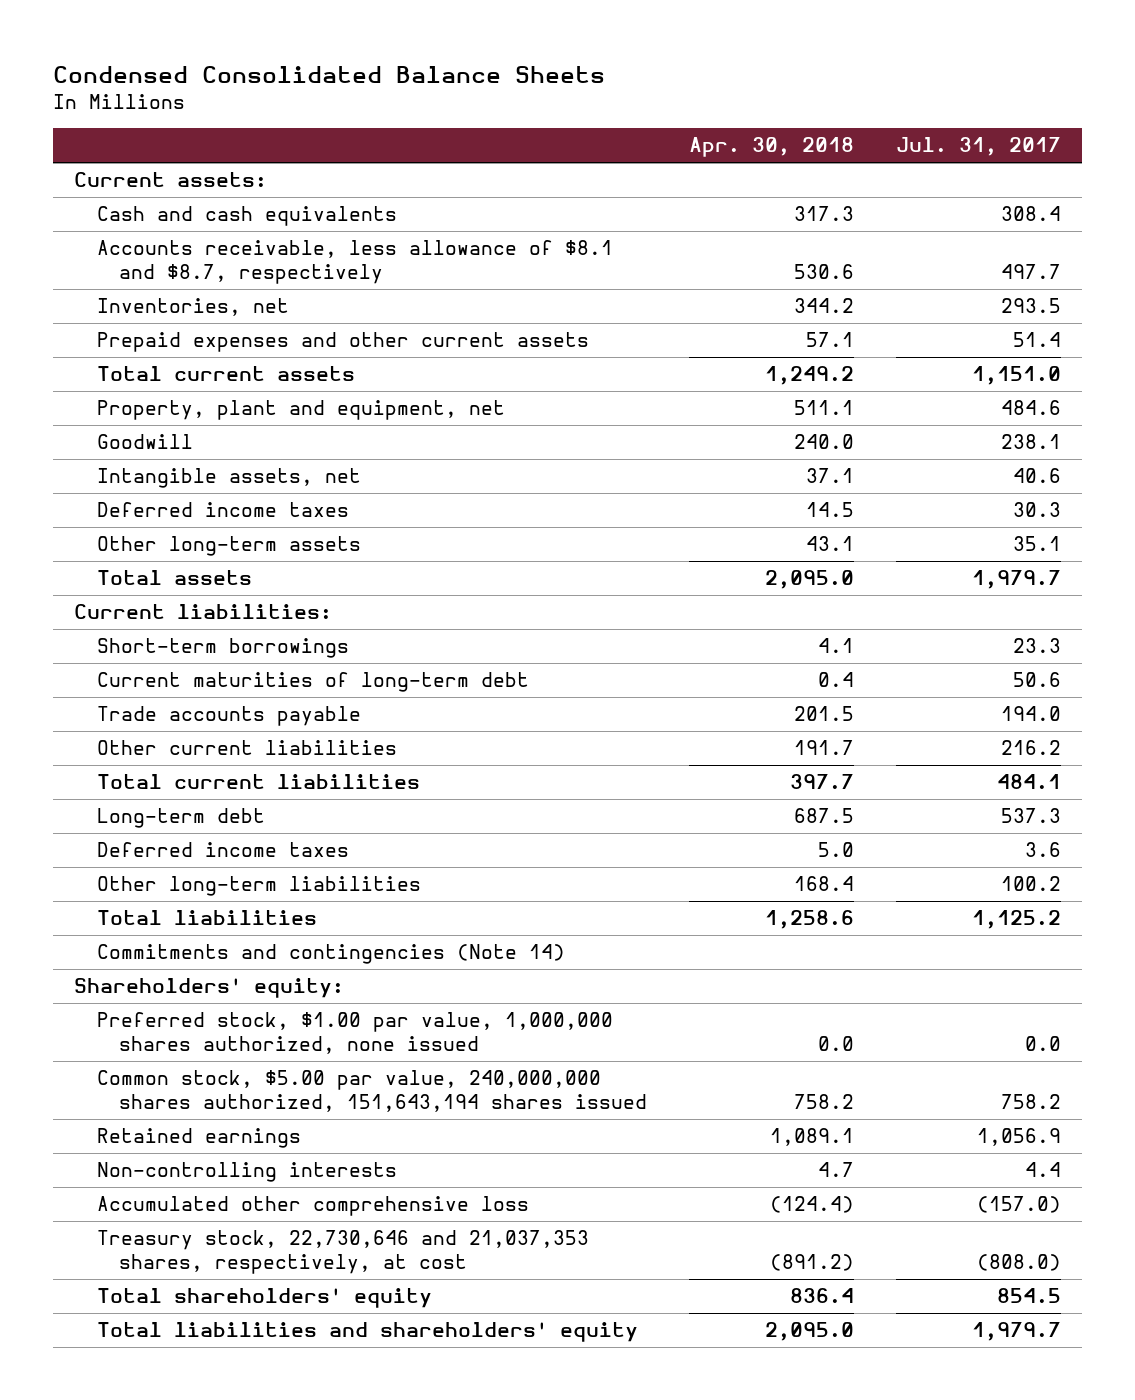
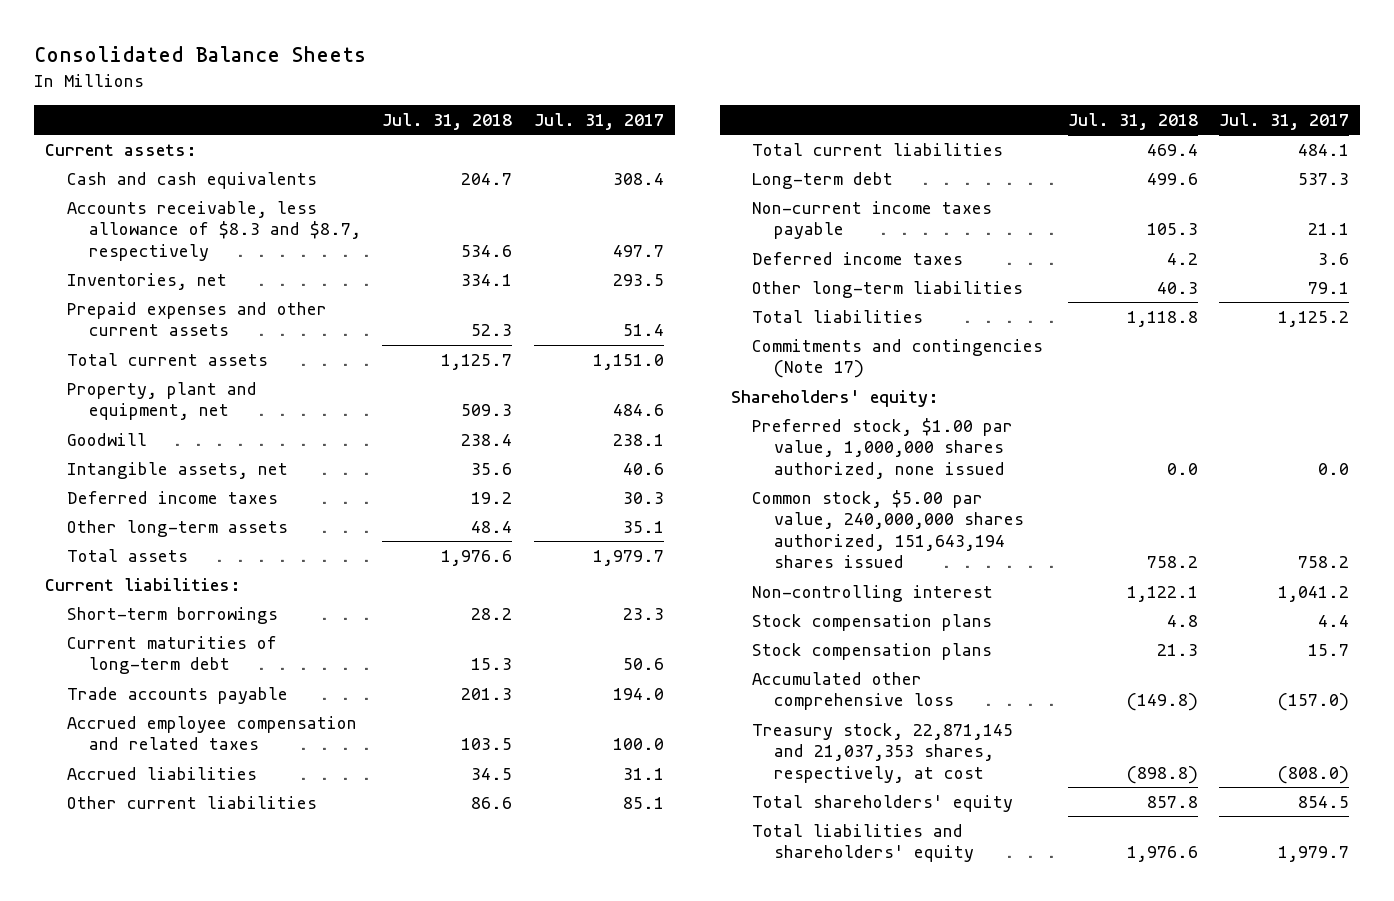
[53,66,606,84] Condensed Consolidated Balance Sheets -> [34,46,367,63] Consolidated Balance Sheets
[688,137,854,158] Apr. 30, 2018 -> none
none -> [382,112,513,130] Jul. 31, 2018
[96,240,613,285] Accounts receivable, less allowance of $8.1 and $8.7, respectively -> [66,200,361,261] Accounts receivable, less allowance of $8.3 and $8.7, respectively
none -> [66,715,357,751] Accrued employee compensation and related taxes
none -> [66,766,257,780] Accrued liabilities
[1000,740,1061,756] 216.2 -> [622,796,664,809] 85.1
none -> [752,200,993,240] Non-current income taxes payable
[1000,876,1061,892] 100.2 -> [1308,281,1350,294] 79.1
[96,944,565,965] Commitments and contingencies (Note 14) -> [752,338,1044,379] Commitments and contingencies (Note 17)
[96,1128,301,1149] Retained earnings -> none
none -> [752,584,994,602] Non-controlling interest
[96,1162,397,1183] Non-controlling interests -> [752,613,993,631] Stock compensation plans
none -> [752,642,993,660] Stock compensation plans
[96,1230,589,1275] Treasury stock, 22,730,646 and 21,037,353 shares, respectively, at cost -> [752,722,1014,783] Treasury stock, 22,871,145 and 21,037,353 shares, respectively, at cost

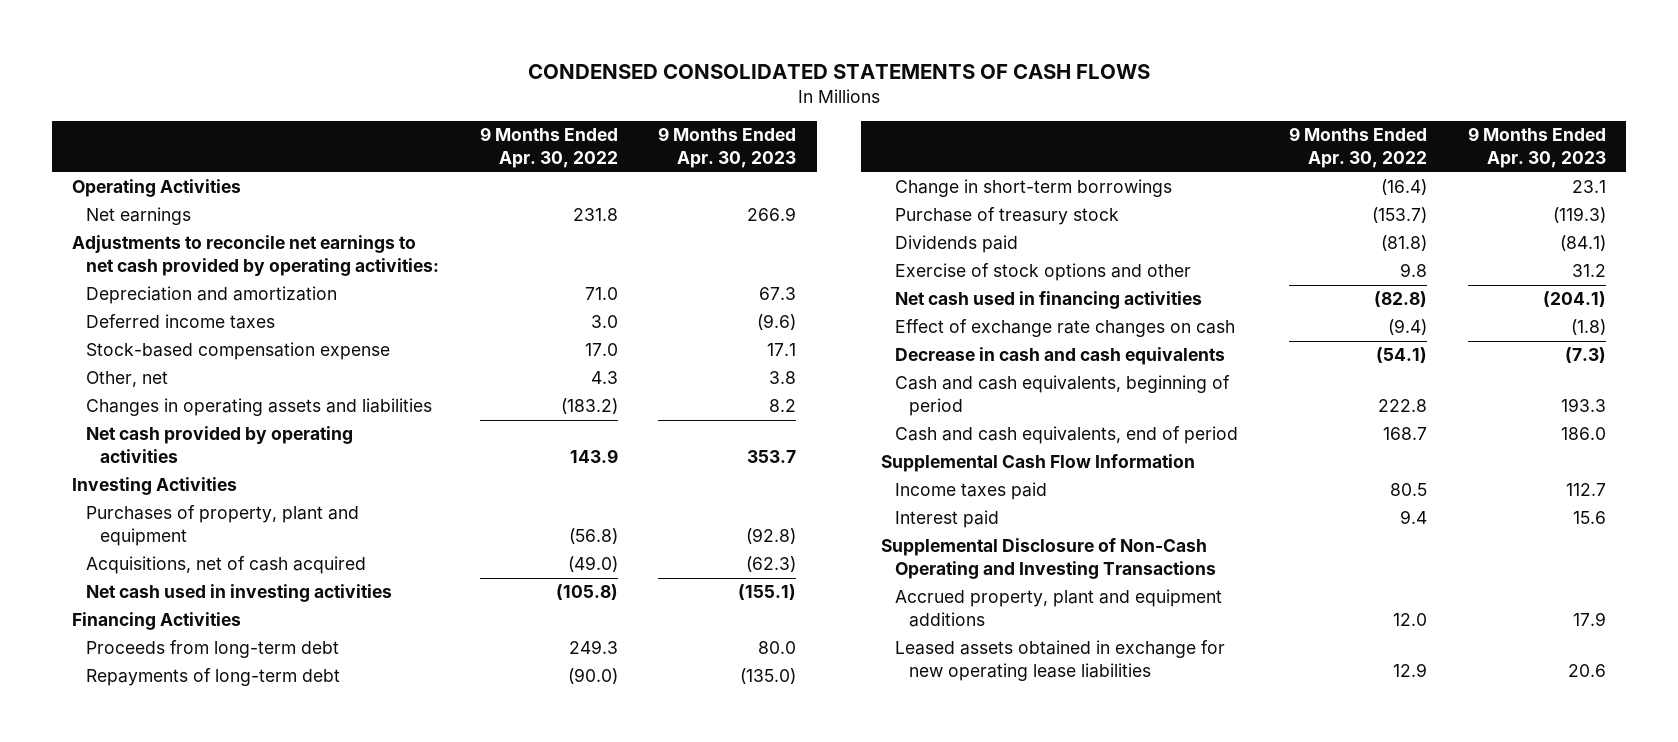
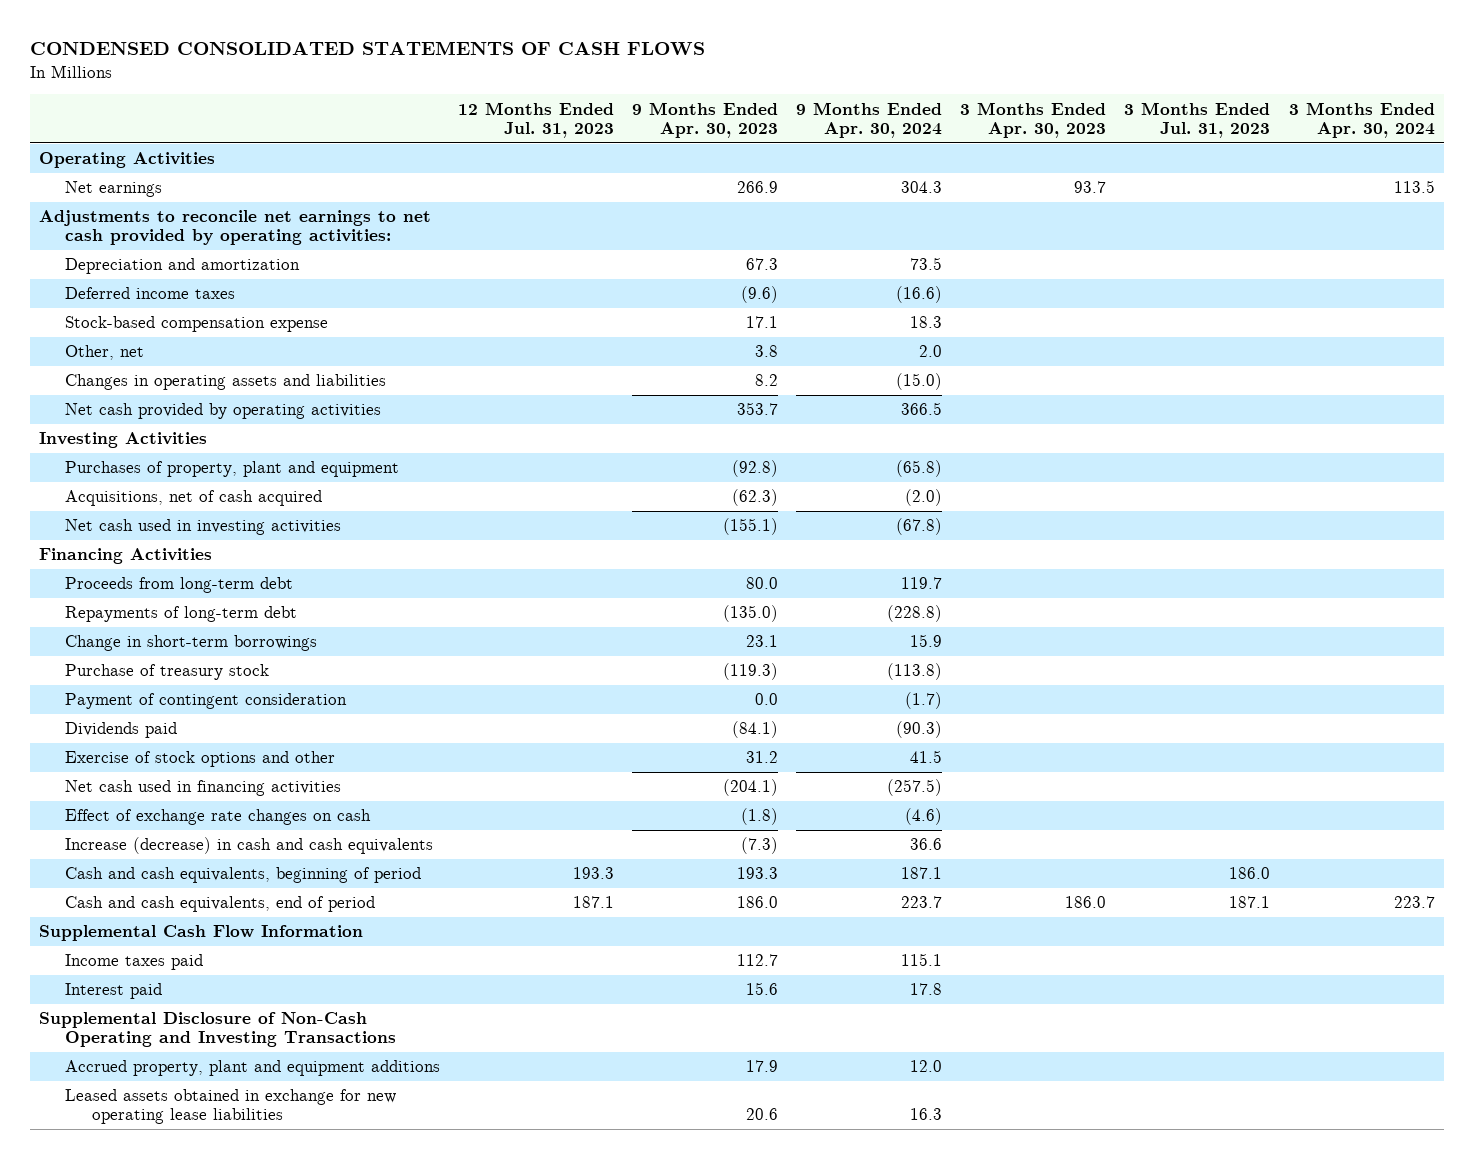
[479,127,618,169] 9 Months Ended Apr. 30, 2022 -> none
none -> [458,101,615,138] 12 Months Ended Jul. 31, 2023
none -> [796,101,943,138] 9 Months Ended Apr. 30, 2024
none -> [960,101,1107,138] 3 Months Ended Apr. 30, 2023
none -> [1124,101,1271,138] 3 Months Ended Jul. 31, 2023
none -> [1288,101,1435,138] 3 Months Ended Apr. 30, 2024
none -> [65,693,348,710] Payment of contingent consideration
[895,347,1226,366] Decrease in cash and cash equivalents -> [65,837,434,855] Increase (decrease) in cash and cash equivalents

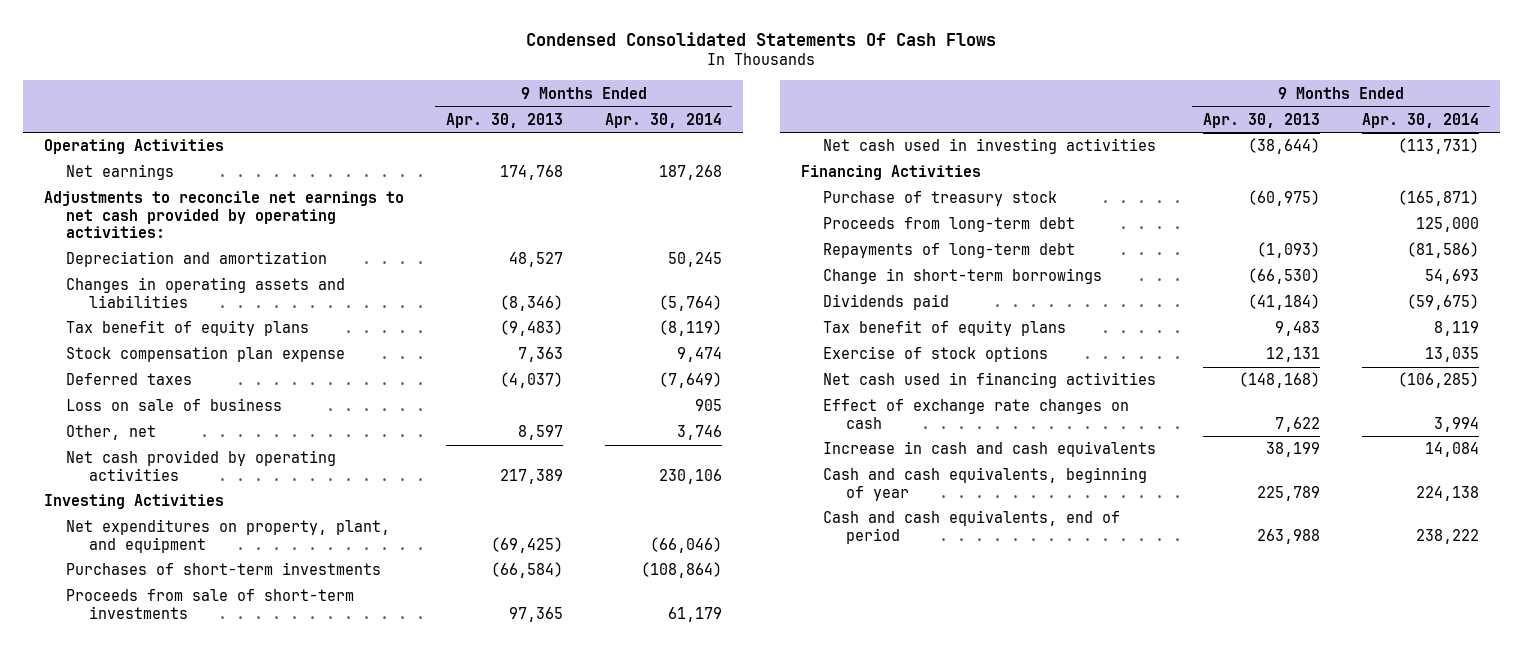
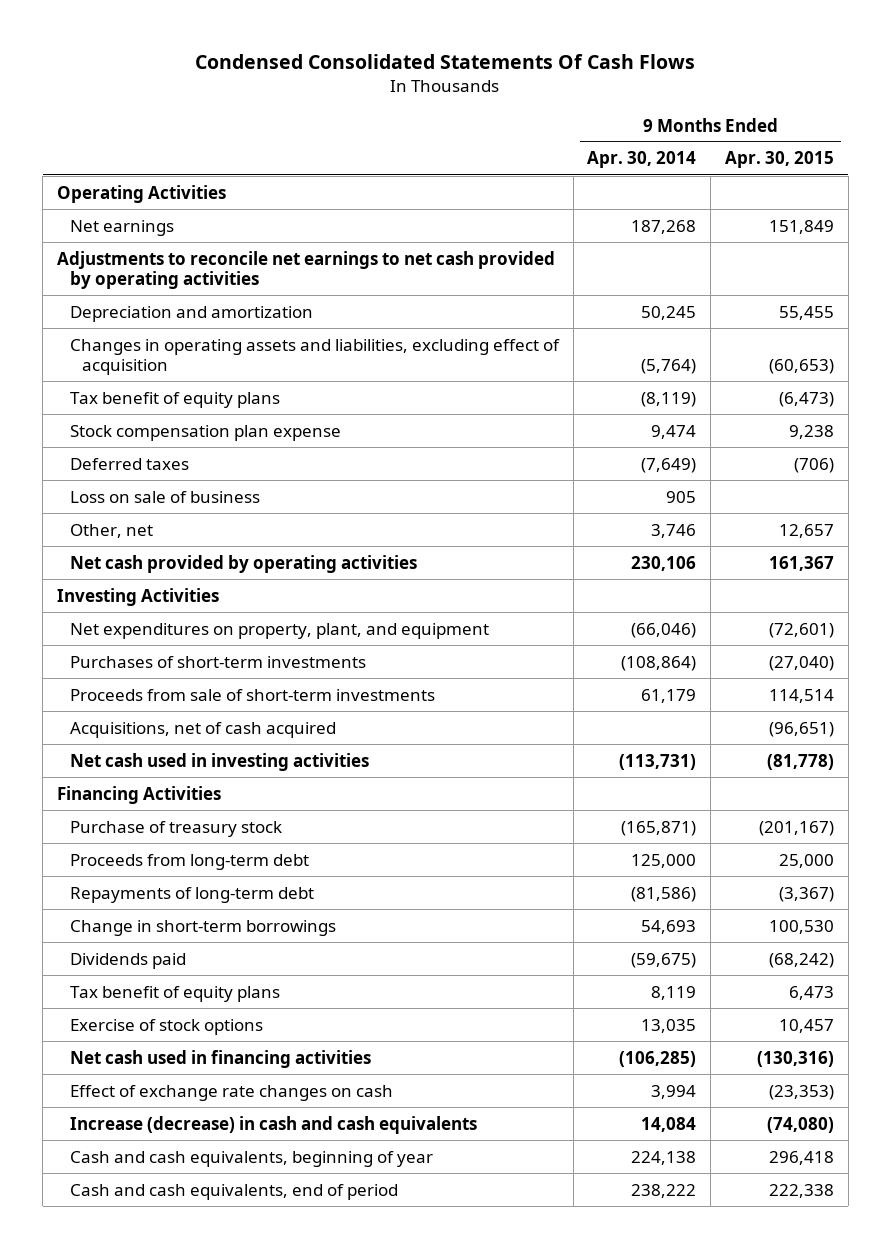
[445,112,563,128] Apr. 30, 2013 -> none
none -> [724,151,834,169] Apr. 30, 2015
[43,191,404,239] Adjustments to reconcile net earnings to net cash provided by operating activities: -> [57,250,556,289] Adjustments to reconcile net earnings to net cash provided by operating activities
[66,277,346,308] Changes in operating assets and liabilities -> [69,338,560,375] Changes in operating assets and liabilities, excluding effect of acquisition
none -> [69,721,336,738] Acquisitions, net of cash acquired
[823,441,1157,458] Increase in cash and cash equivalents -> [69,1115,477,1134] Increase (decrease) in cash and cash equivalents

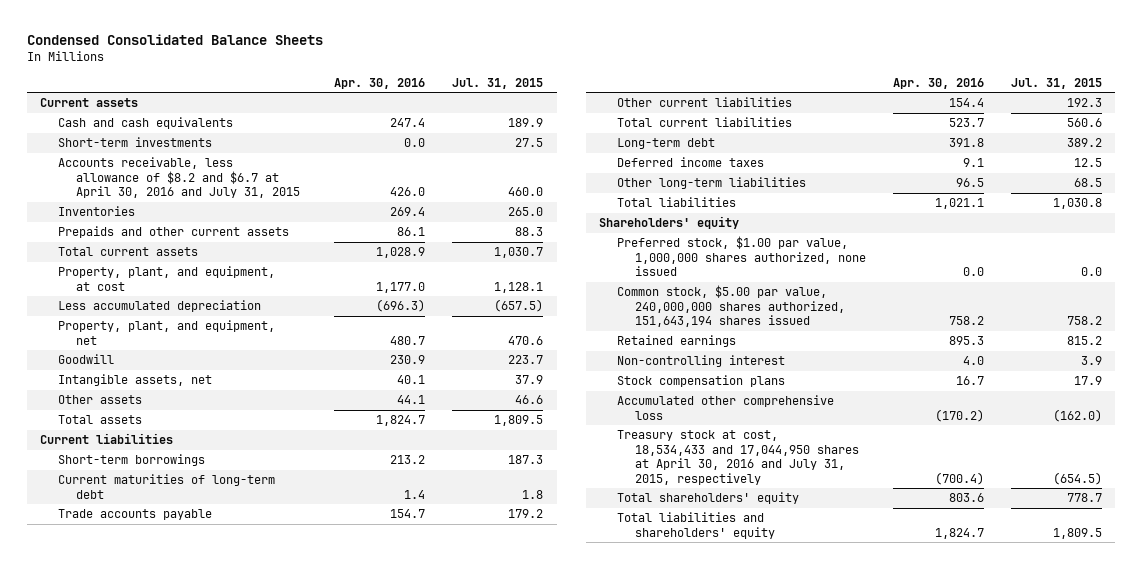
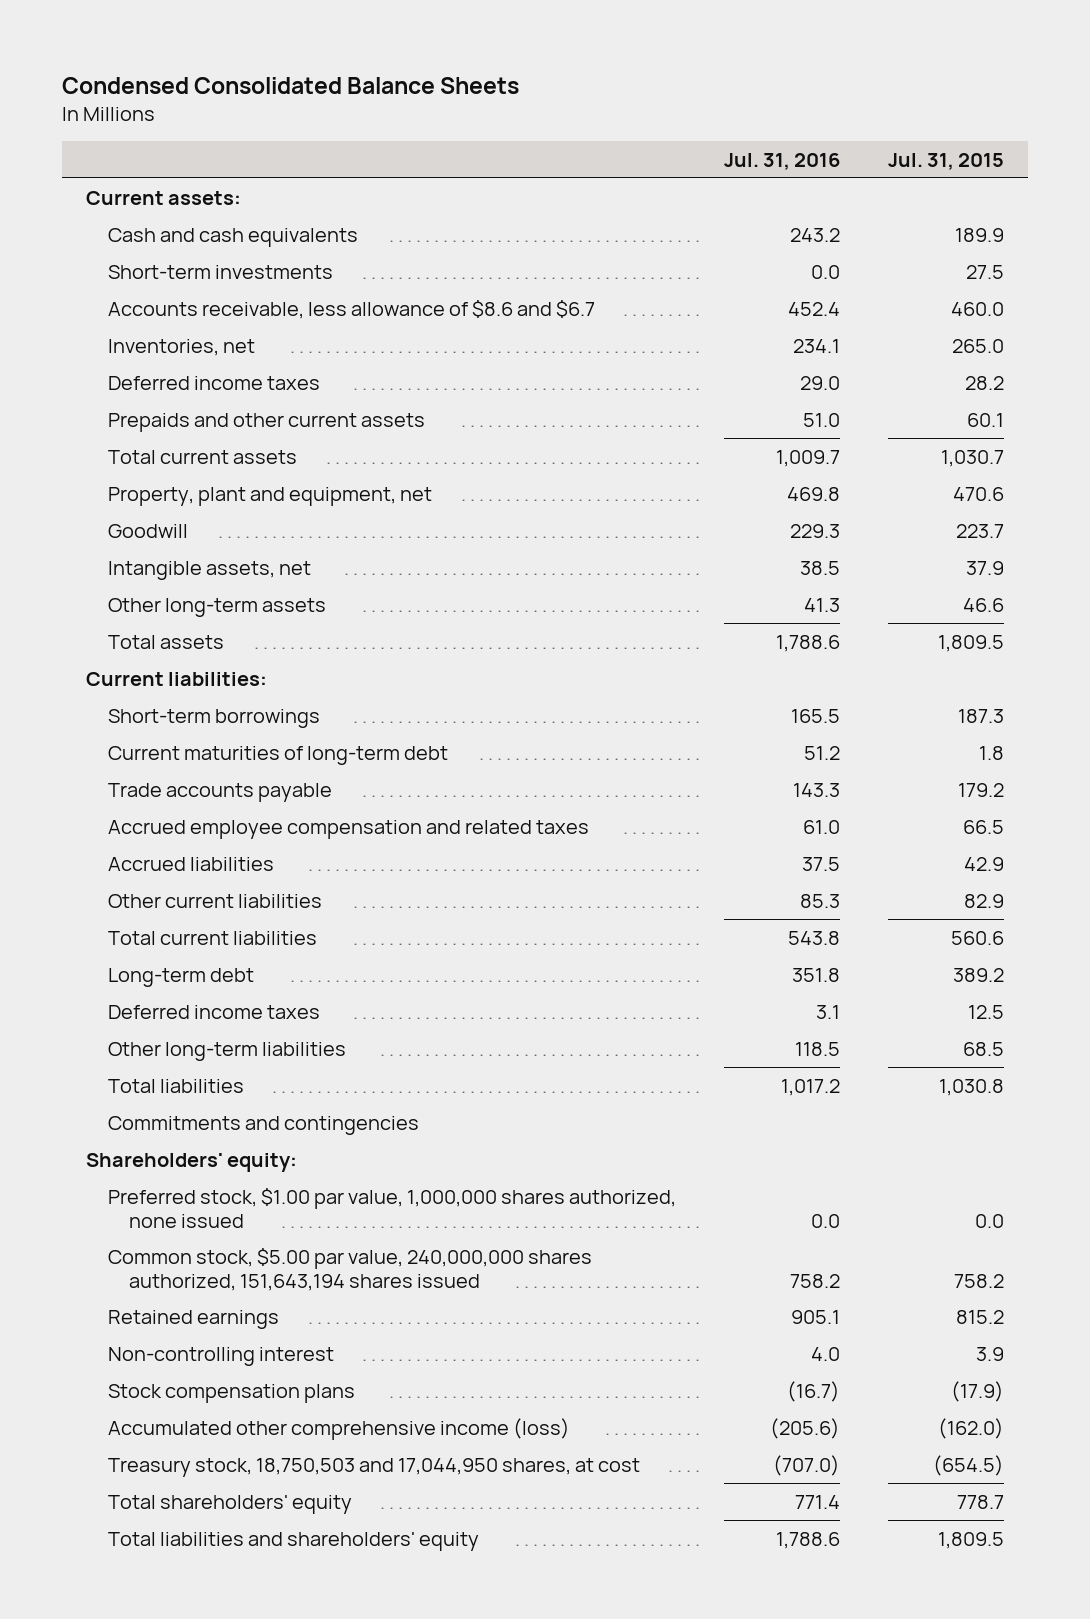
[334,77,426,89] Apr. 30, 2016 -> none
none -> [723,152,840,170] Jul. 31, 2016
[40,98,139,108] Current assets -> [86,190,242,205] Current assets:
[58,157,301,199] Accounts receivable, less allowance of $8.2 and $6.7 at April 30, 2016 and July 31, 2015 -> [107,299,595,319] Accounts receivable, less allowance of $8.6 and $6.7
[58,206,136,217] Inventories -> [107,338,255,356] Inventories, net
none -> [107,375,320,390] Deferred income taxes
[515,227,544,237] 88.3 -> [967,412,1005,427] 60.1
[58,266,276,291] Property, plant, and equipment, at cost -> none
[58,300,262,313] Less accumulated depreciation -> none
[58,320,276,345] Property, plant, and equipment, net -> [107,486,432,506] Property, plant and equipment, net
[58,395,143,405] Other assets -> [107,597,326,617] Other long-term assets
[40,433,174,445] Current liabilities -> [86,671,268,686] Current liabilities:
none -> [107,819,589,839] Accrued employee compensation and related taxes
none -> [107,856,274,871] Accrued liabilities
[1066,98,1102,108] 192.3 -> [964,893,1005,908] 82.9
none -> [107,1115,419,1135] Commitments and contingencies
[599,216,740,230] Shareholders' equity -> [86,1152,298,1172] Shareholders' equity:
[1073,376,1102,386] 17.9 -> [951,1380,1005,1402] (17.9)
[617,395,835,420] Accumulated other comprehensive loss -> [107,1417,570,1440] Accumulated other comprehensive income (loss)
[617,430,860,485] Treasury stock at cost, 18,534,433 and 17,044,950 shares at April 30, 2016 and July 31, 2015, respectively -> [107,1457,640,1477] Treasury stock, 18,750,503 and 17,044,950 shares, at cost

